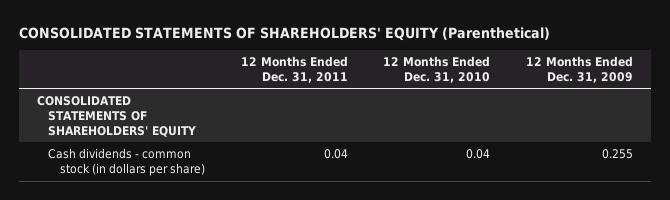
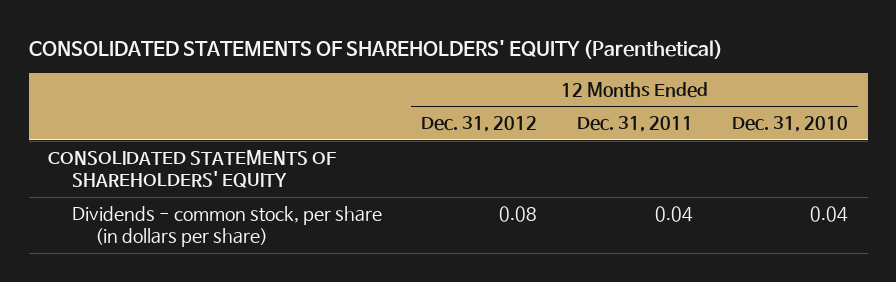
[526,56,634,83] 12 Months Ended Dec. 31, 2009 -> none
none -> [421,116,538,133] Dec. 31, 2012
[48,148,205,177] Cash dividends - common stock (in dollars per share) -> [71,205,382,248] Dividends - common stock, per share (in dollars per share)

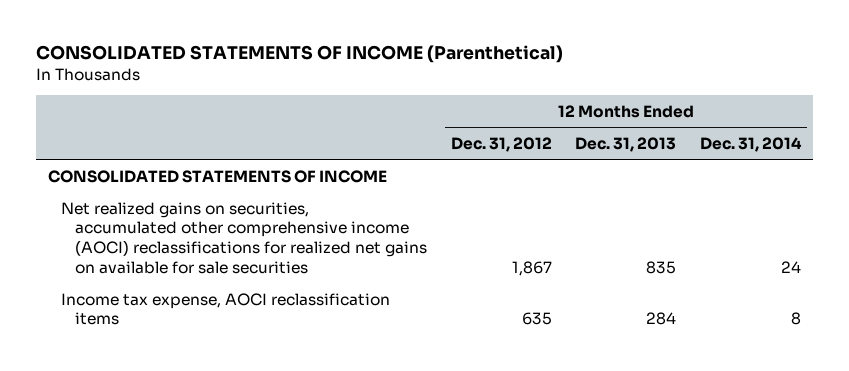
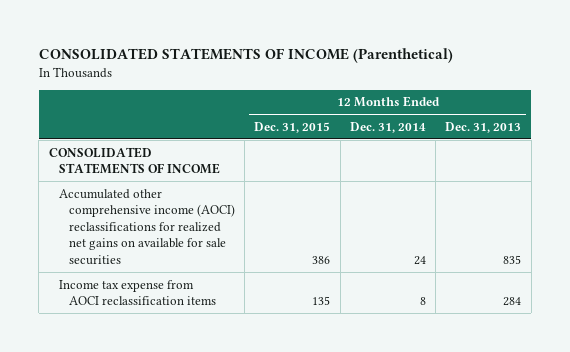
[450,136,552,152] Dec. 31, 2012 -> none
none -> [254,121,331,133] Dec. 31, 2015
[61,201,427,274] Net realized gains on securities, accumulated other comprehensive income (AOCI) reclassifications for realized net gains on available for sale securities -> [58,188,235,265] Accumulated other comprehensive income (AOCI) reclassifications for realized net gains on available for sale securities
[61,292,391,326] Income tax expense, AOCI reclassification items -> [58,279,216,306] Income tax expense from AOCI reclassification items

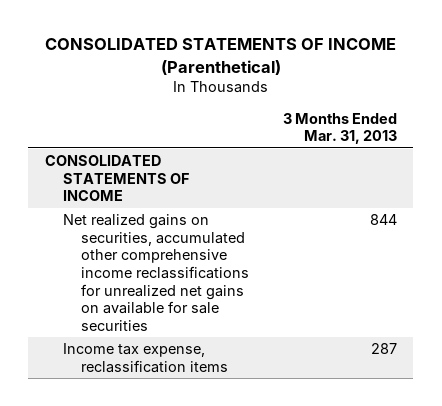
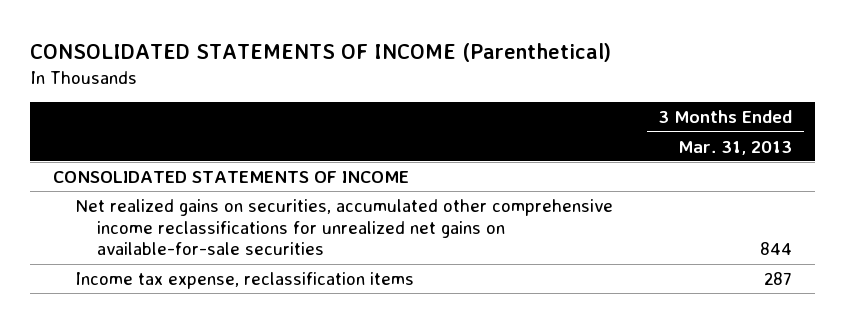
[62,213,250,331] Net realized gains on securities, accumulated other comprehensive income reclassifications for unrealized net gains on available for sale securities -> [74,198,613,256] Net realized gains on securities, accumulated other comprehensive income reclassifications for unrealized net gains on available-for-sale securities

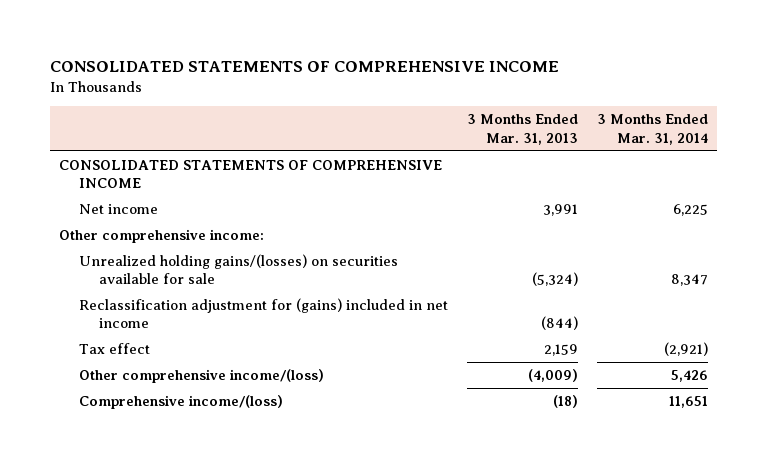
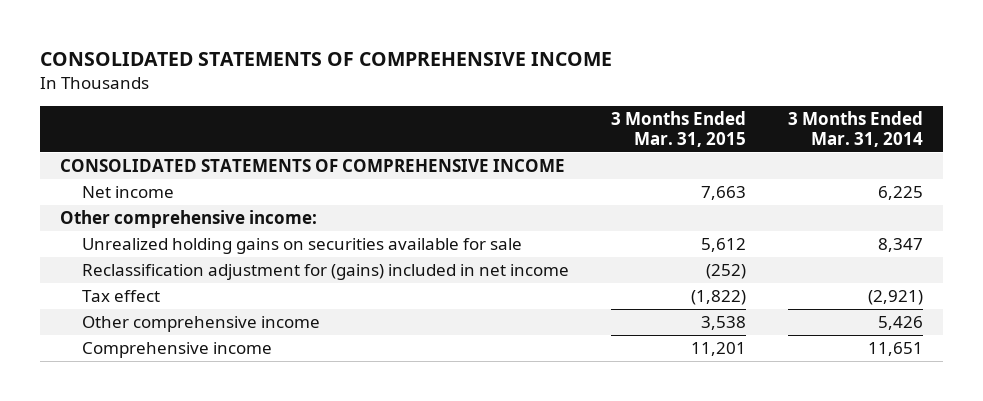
[467,114,579,145] 3 Months Ended Mar. 31, 2013 -> none
none -> [610,110,746,147] 3 Months Ended Mar. 31, 2015
[79,253,399,285] Unrealized holding gains/(losses) on securities available for sale -> [81,237,522,254] Unrealized holding gains on securities available for sale
[79,368,325,383] Other comprehensive income/(loss) -> [81,315,320,332] Other comprehensive income
[79,394,284,409] Comprehensive income/(loss) -> [81,341,272,358] Comprehensive income

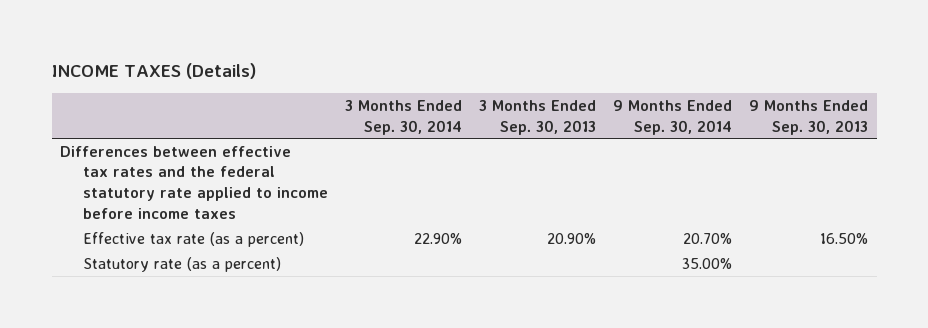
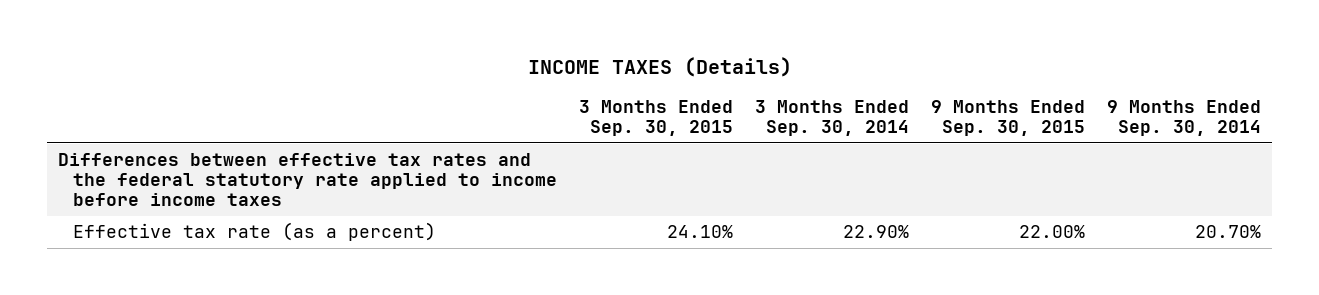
[479,99,597,135] 3 Months Ended Sep. 30, 2013 -> none
[749,99,869,135] 9 Months Ended Sep. 30, 2013 -> none
none -> [578,100,733,137] 3 Months Ended Sep. 30, 2015
none -> [931,100,1086,137] 9 Months Ended Sep. 30, 2015
[83,256,282,272] Statutory rate (as a percent) -> none

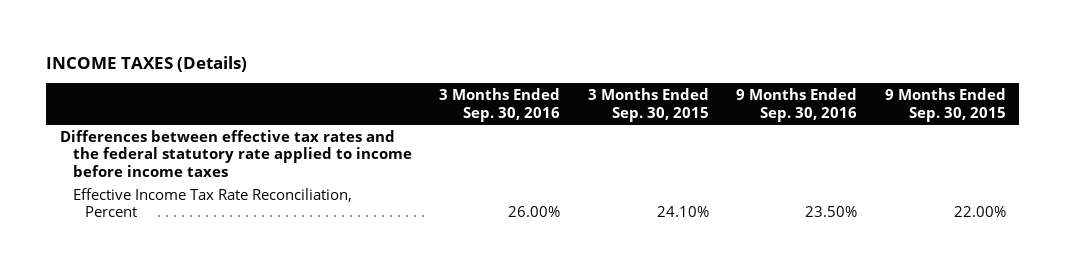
[754,100,909,137] 3 Months Ended Sep. 30, 2014 -> none
[1107,100,1262,137] 9 Months Ended Sep. 30, 2014 -> none
none -> [439,88,561,122] 3 Months Ended Sep. 30, 2016
none -> [736,88,858,122] 9 Months Ended Sep. 30, 2016
[72,222,436,242] Effective tax rate (as a percent) -> [72,188,352,218] Effective Income Tax Rate Reconciliation, Percent

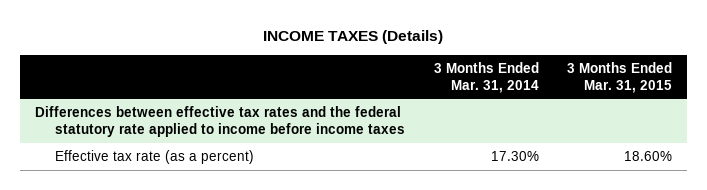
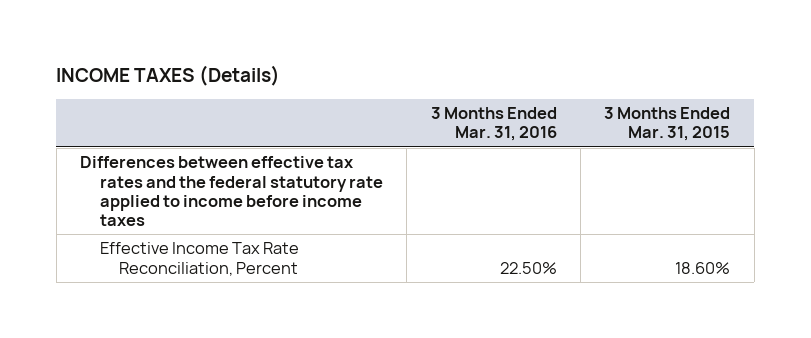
[433,61,539,93] 3 Months Ended Mar. 31, 2014 -> none
none -> [430,107,557,142] 3 Months Ended Mar. 31, 2016
[54,150,254,165] Effective tax rate (as a percent) -> [99,242,299,276] Effective Income Tax Rate Reconciliation, Percent

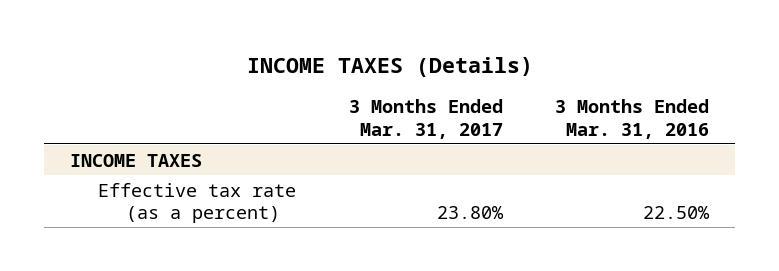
[604,107,731,142] 3 Months Ended Mar. 31, 2015 -> none
none -> [348,99,503,139] 3 Months Ended Mar. 31, 2017
[80,156,383,227] Differences between effective tax rates and the federal statutory rate applied to income before income taxes -> none
none -> [70,153,203,167] INCOME TAXES
[99,242,299,276] Effective Income Tax Rate Reconciliation, Percent -> [98,182,297,224] Effective tax rate (as a percent)

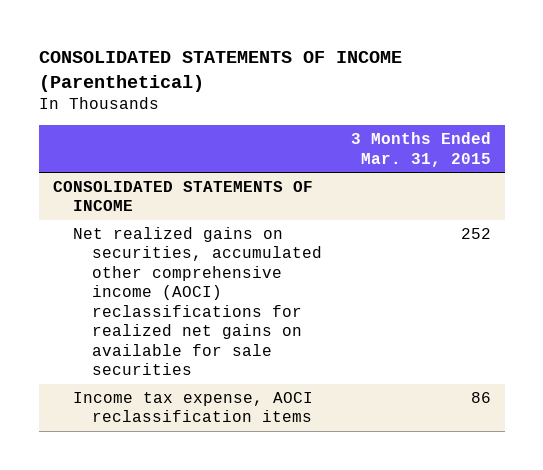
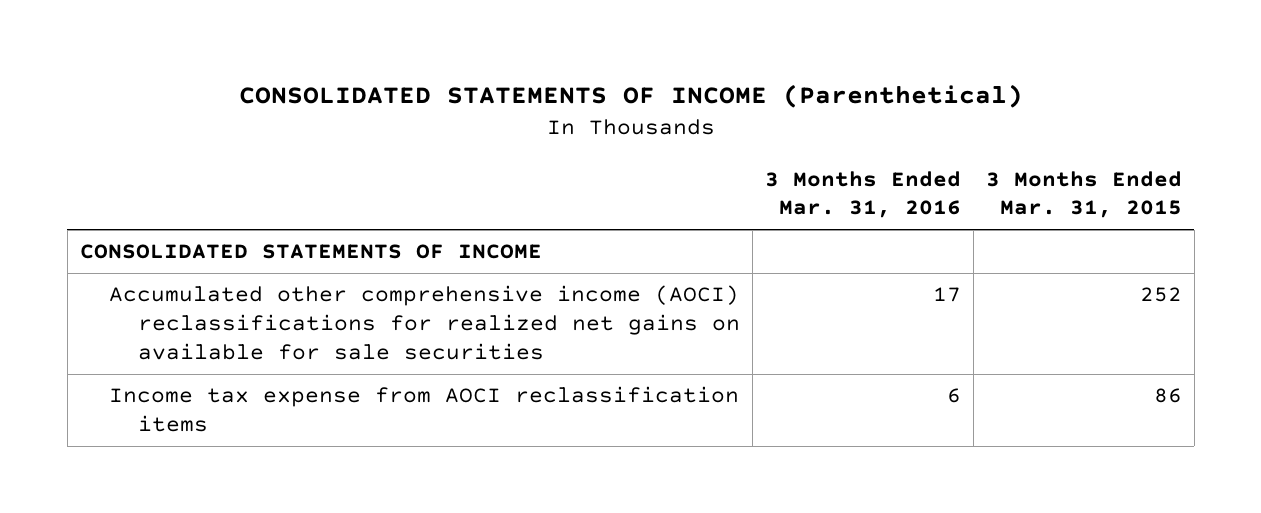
none -> [764,170,961,219] 3 Months Ended Mar. 31, 2016
[72,226,323,376] Net realized gains on securities, accumulated other comprehensive income (AOCI) reclassifications for realized net gains on available for sale securities -> [108,285,740,361] Accumulated other comprehensive income (AOCI) reclassifications for realized net gains on available for sale securities
[72,391,313,423] Income tax expense, AOCI reclassification items -> [108,386,739,433] Income tax expense from AOCI reclassification items

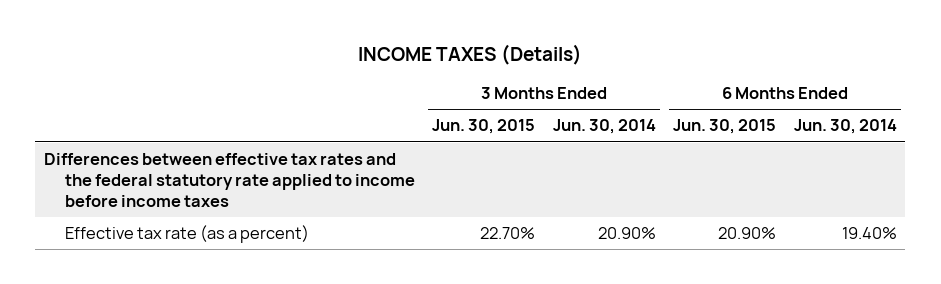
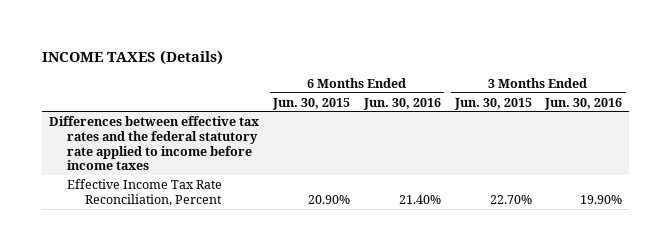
[552,119,656,135] Jun. 30, 2014 -> none
[793,119,897,135] Jun. 30, 2014 -> none
none -> [362,97,441,110] Jun. 30, 2016
none -> [544,97,623,110] Jun. 30, 2016
[64,225,309,244] Effective tax rate (as a percent) -> [67,178,223,206] Effective Income Tax Rate Reconciliation, Percent

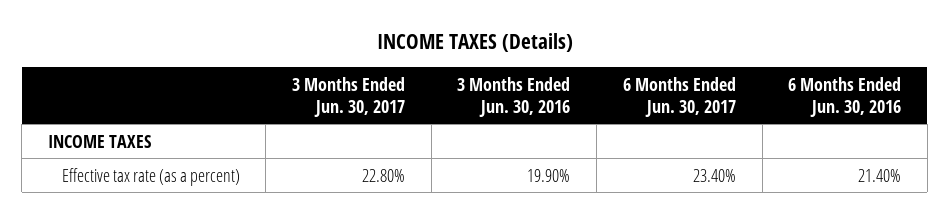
[271,97,350,110] Jun. 30, 2015 -> none
[453,97,532,110] Jun. 30, 2015 -> none
none -> [292,76,406,117] 3 Months Ended Jun. 30, 2017
none -> [622,76,736,117] 6 Months Ended Jun. 30, 2017
[49,115,260,171] Differences between effective tax rates and the federal statutory rate applied to income before income taxes -> none
none -> [48,134,152,148] INCOME TAXES
[67,178,223,206] Effective Income Tax Rate Reconciliation, Percent -> [61,167,240,186] Effective tax rate (as a percent)

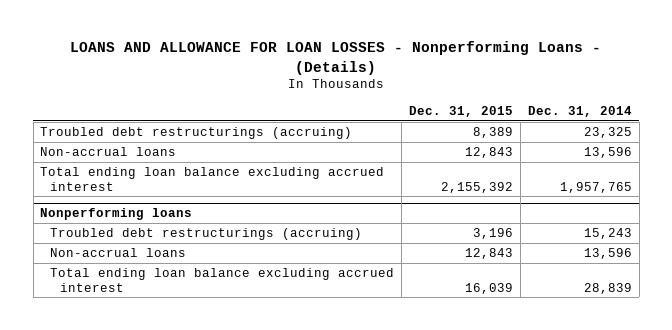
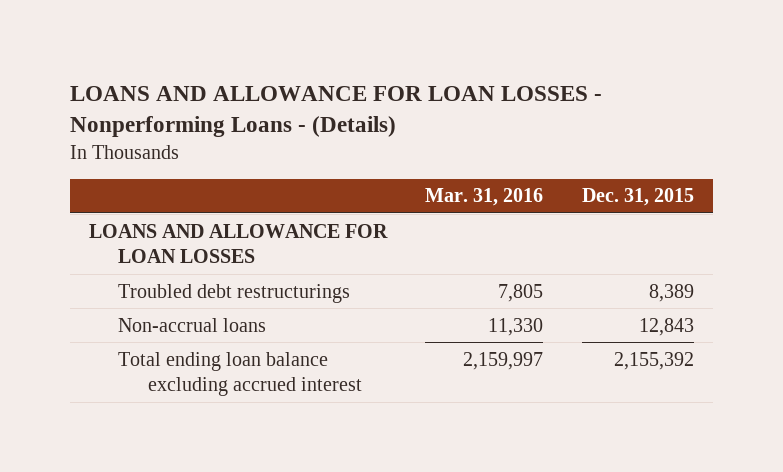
[527,105,632,117] Dec. 31, 2014 -> none
none -> [425,188,544,207] Mar. 31, 2016
none -> [88,223,388,264] LOANS AND ALLOWANCE FOR LOAN LOSSES
[40,126,353,139] Troubled debt restructurings (accruing) -> [118,283,351,303] Troubled debt restructurings
[40,208,193,221] Nonperforming loans -> none
[49,227,362,240] Troubled debt restructurings (accruing) -> none
[49,247,186,257] Non-accrual loans -> none
[49,267,394,292] Total ending loan balance excluding accrued interest -> none

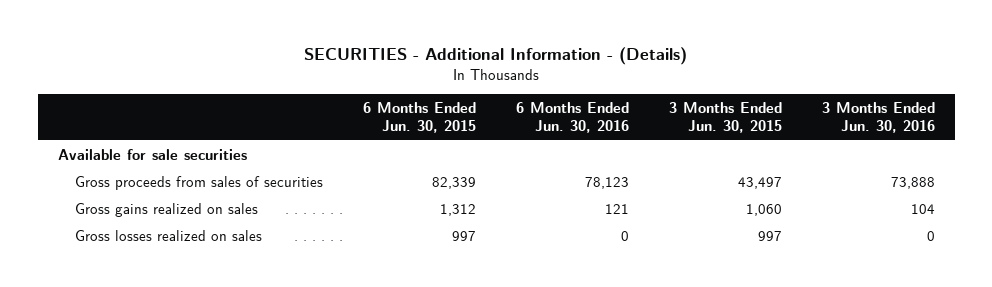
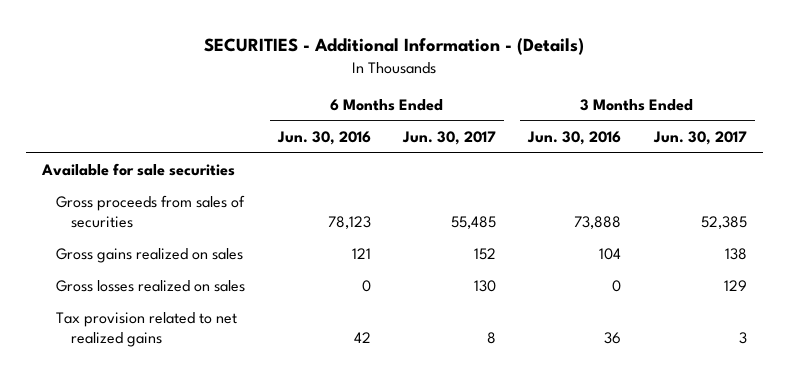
[363,101,477,133] 6 Months Ended Jun. 30, 2015 -> none
[668,101,782,133] 3 Months Ended Jun. 30, 2015 -> none
none -> [401,131,496,146] Jun. 30, 2017
none -> [652,131,747,146] Jun. 30, 2017
none -> [56,312,238,348] Tax provision related to net realized gains

